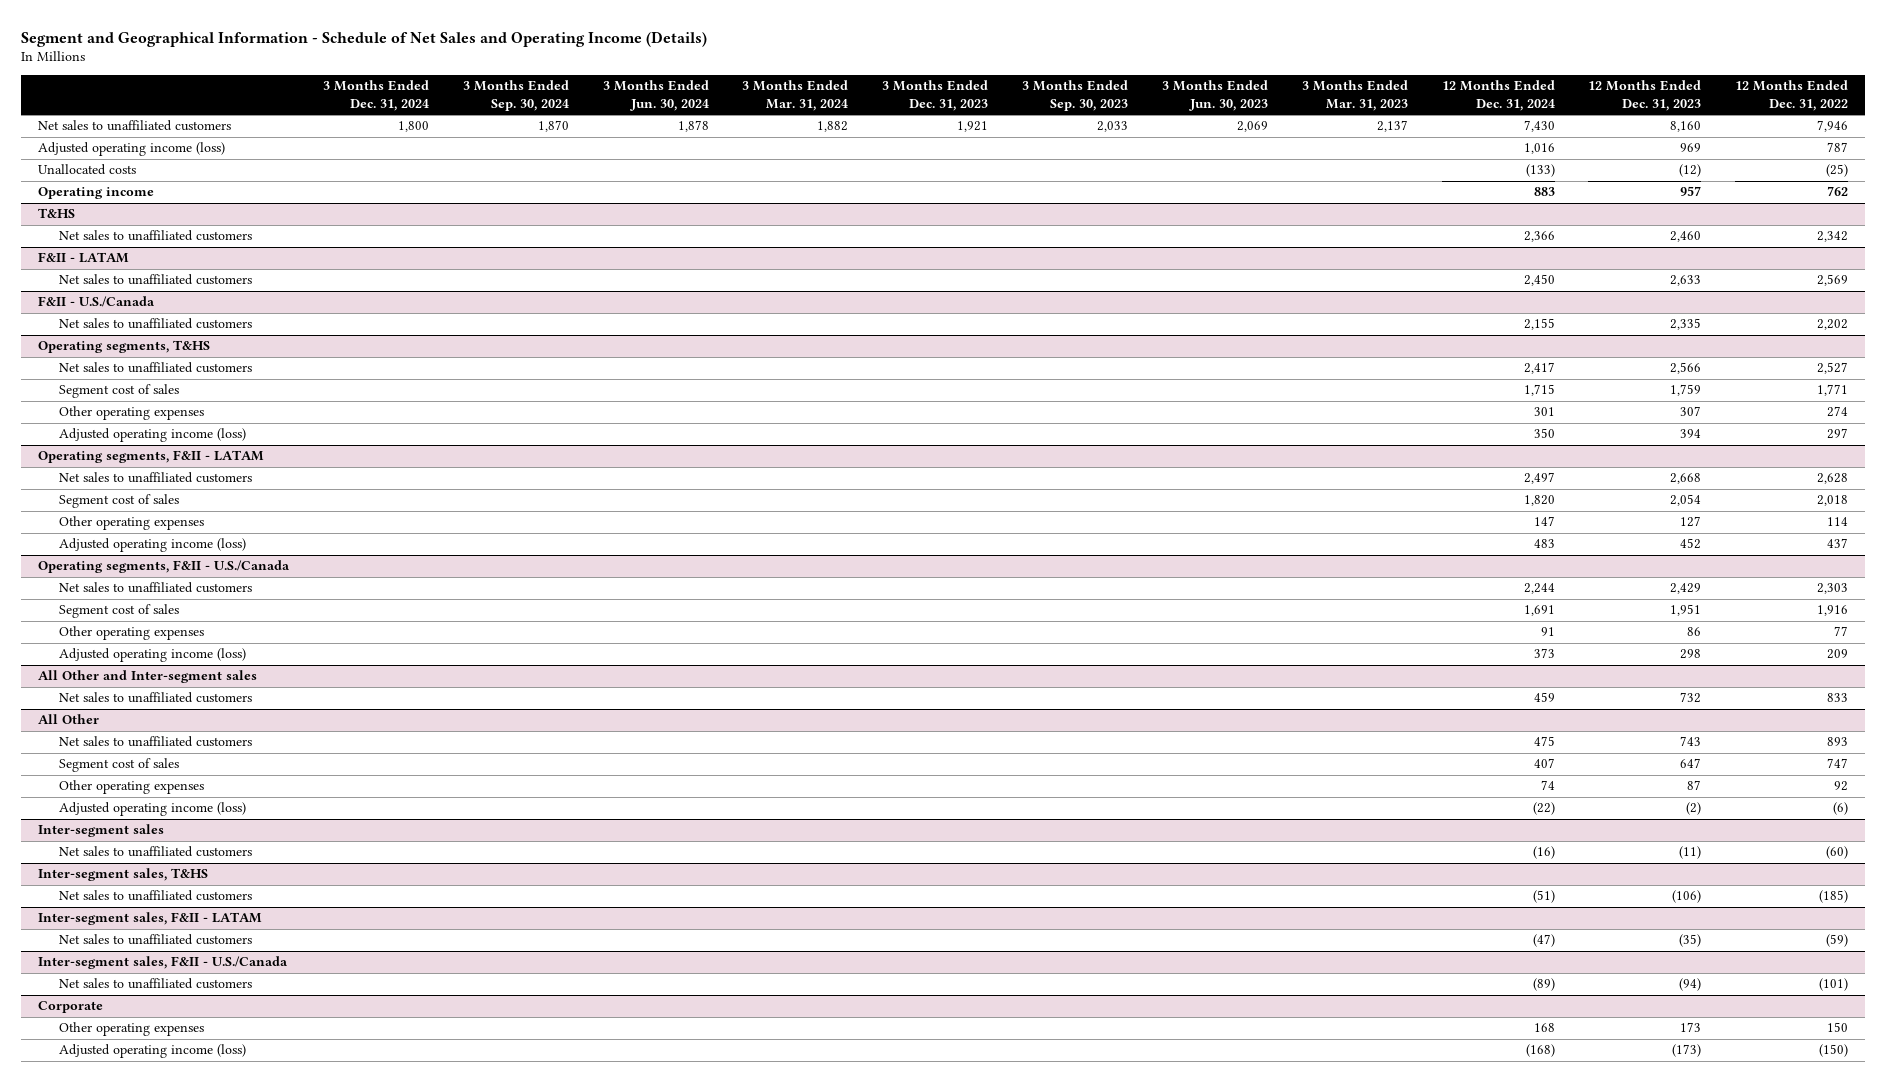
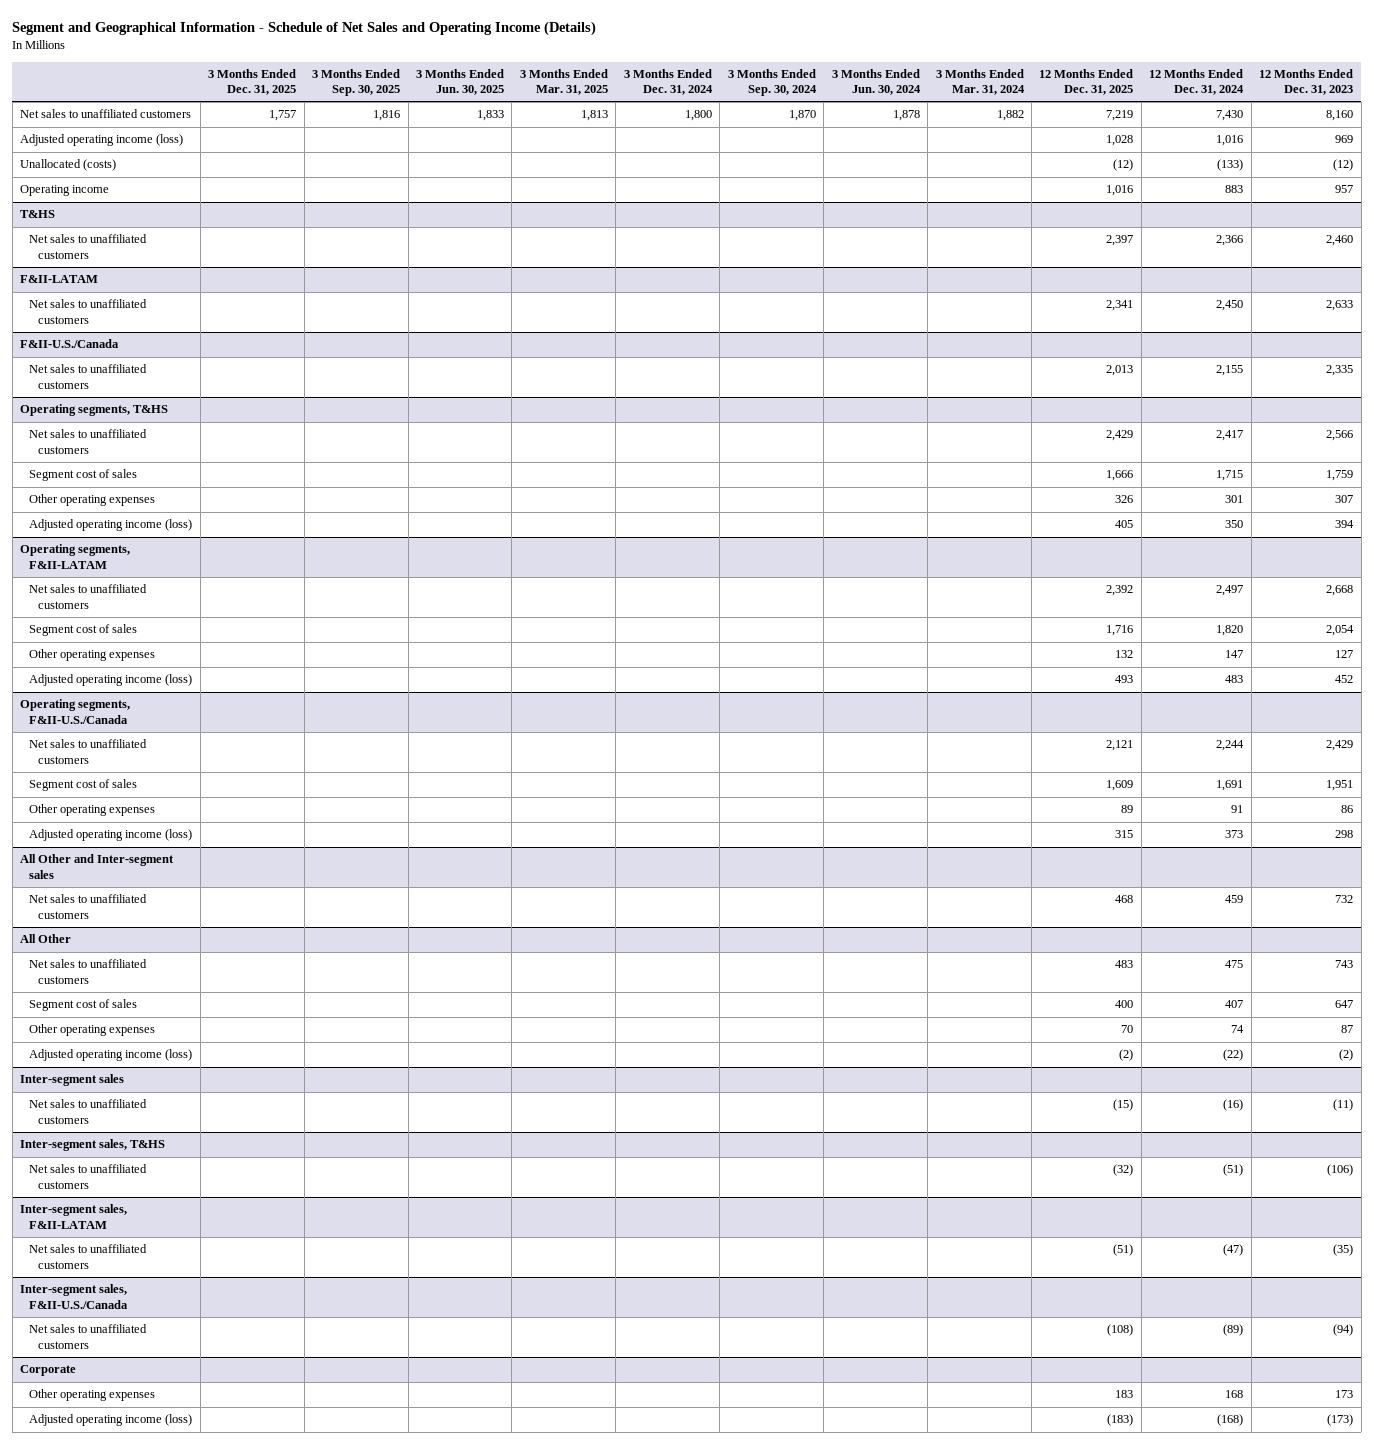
[882,80,989,111] 3 Months Ended Dec. 31, 2023 -> none
[1022,80,1129,111] 3 Months Ended Sep. 30, 2023 -> none
[1161,80,1268,111] 3 Months Ended Jun. 30, 2023 -> none
[1301,80,1408,111] 3 Months Ended Mar. 31, 2023 -> none
[1735,80,1849,111] 12 Months Ended Dec. 31, 2022 -> none
none -> [208,69,297,96] 3 Months Ended Dec. 31, 2025
none -> [312,69,401,97] 3 Months Ended Sep. 30, 2025
none -> [416,69,505,96] 3 Months Ended Jun. 30, 2025
none -> [519,69,608,96] 3 Months Ended Mar. 31, 2025
none -> [1039,69,1134,96] 12 Months Ended Dec. 31, 2025
[38,164,137,176] Unallocated costs -> [20,159,117,172] Unallocated (costs)
[38,252,130,264] F&II - LATAM -> [20,275,99,284] F&II-LATAM
[38,296,156,308] F&II - U.S./Canada -> [20,339,120,349] F&II-U.S./Canada
[38,450,265,464] Operating segments, F&II - LATAM -> [20,544,131,569] Operating segments, F&II-LATAM
[38,560,291,574] Operating segments, F&II - U.S./Canada -> [20,699,131,724] Operating segments, F&II-U.S./Canada
[38,912,263,926] Inter-segment sales, F&II - LATAM -> [20,1204,128,1229] Inter-segment sales, F&II-LATAM
[38,956,289,970] Inter-segment sales, F&II - U.S./Canada -> [20,1284,129,1309] Inter-segment sales, F&II-U.S./Canada

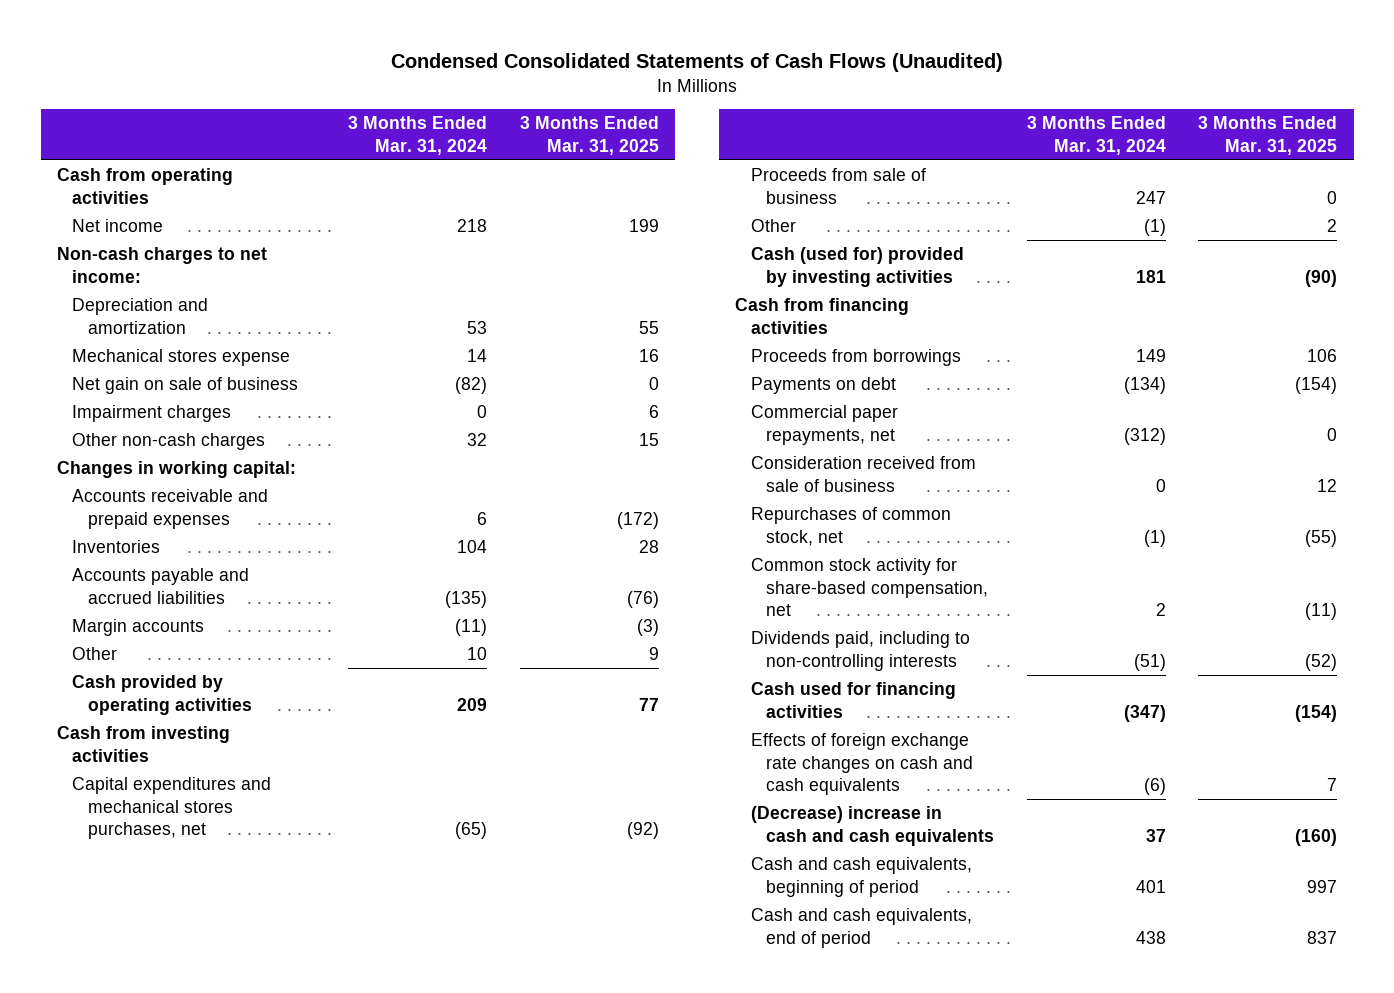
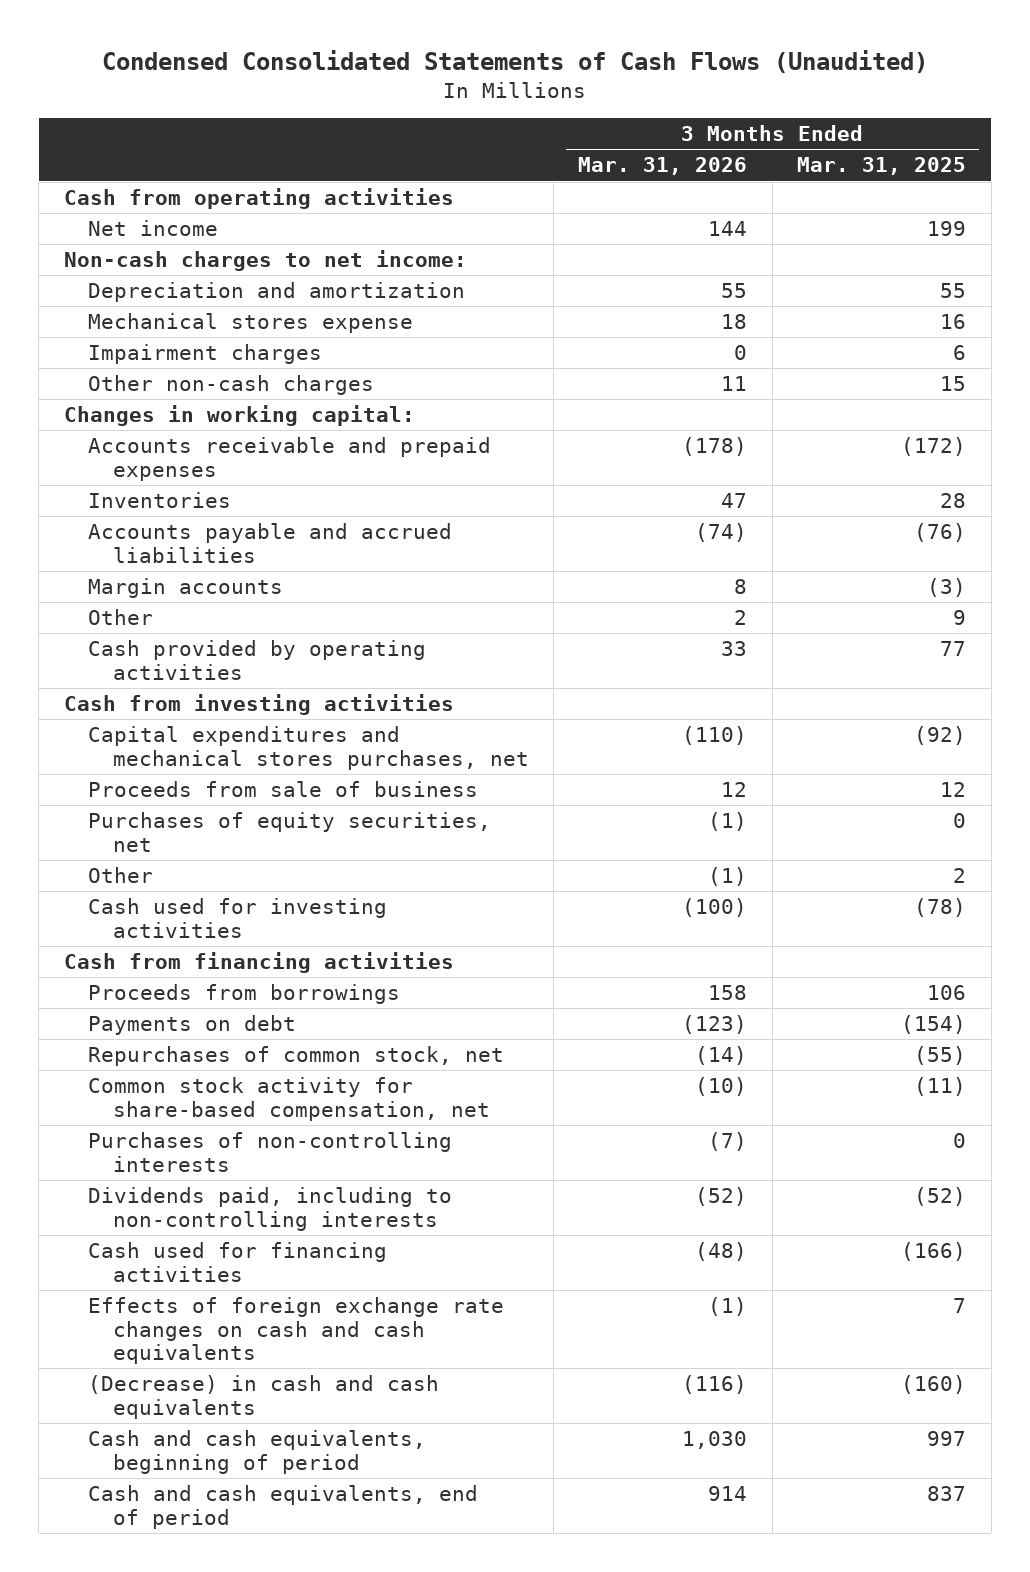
[348,116,488,155] 3 Months Ended Mar. 31, 2024 -> none
none -> [578,157,748,176] Mar. 31, 2026
[72,377,299,395] Net gain on sale of business -> none
[1327,190,1338,204] 0 -> [940,781,967,797] 12
none -> [88,811,492,852] Purchases of equity securities, net
[750,247,964,287] Cash (used for) provided by investing activities -> [88,897,388,938] Cash used for investing activities
[1305,269,1338,287] (90) -> [914,897,967,917] (78)
[750,405,898,445] Commercial paper repayments, net -> none
[750,456,976,492] Consideration received from sale of business -> none
none -> [88,1131,453,1172] Purchases of non-controlling interests
[1295,704,1338,722] (154) -> [901,1241,967,1261] (166)
[750,806,995,846] (Decrease) increase in cash and cash equivalents -> [88,1374,440,1419] (Decrease) in cash and cash equivalents

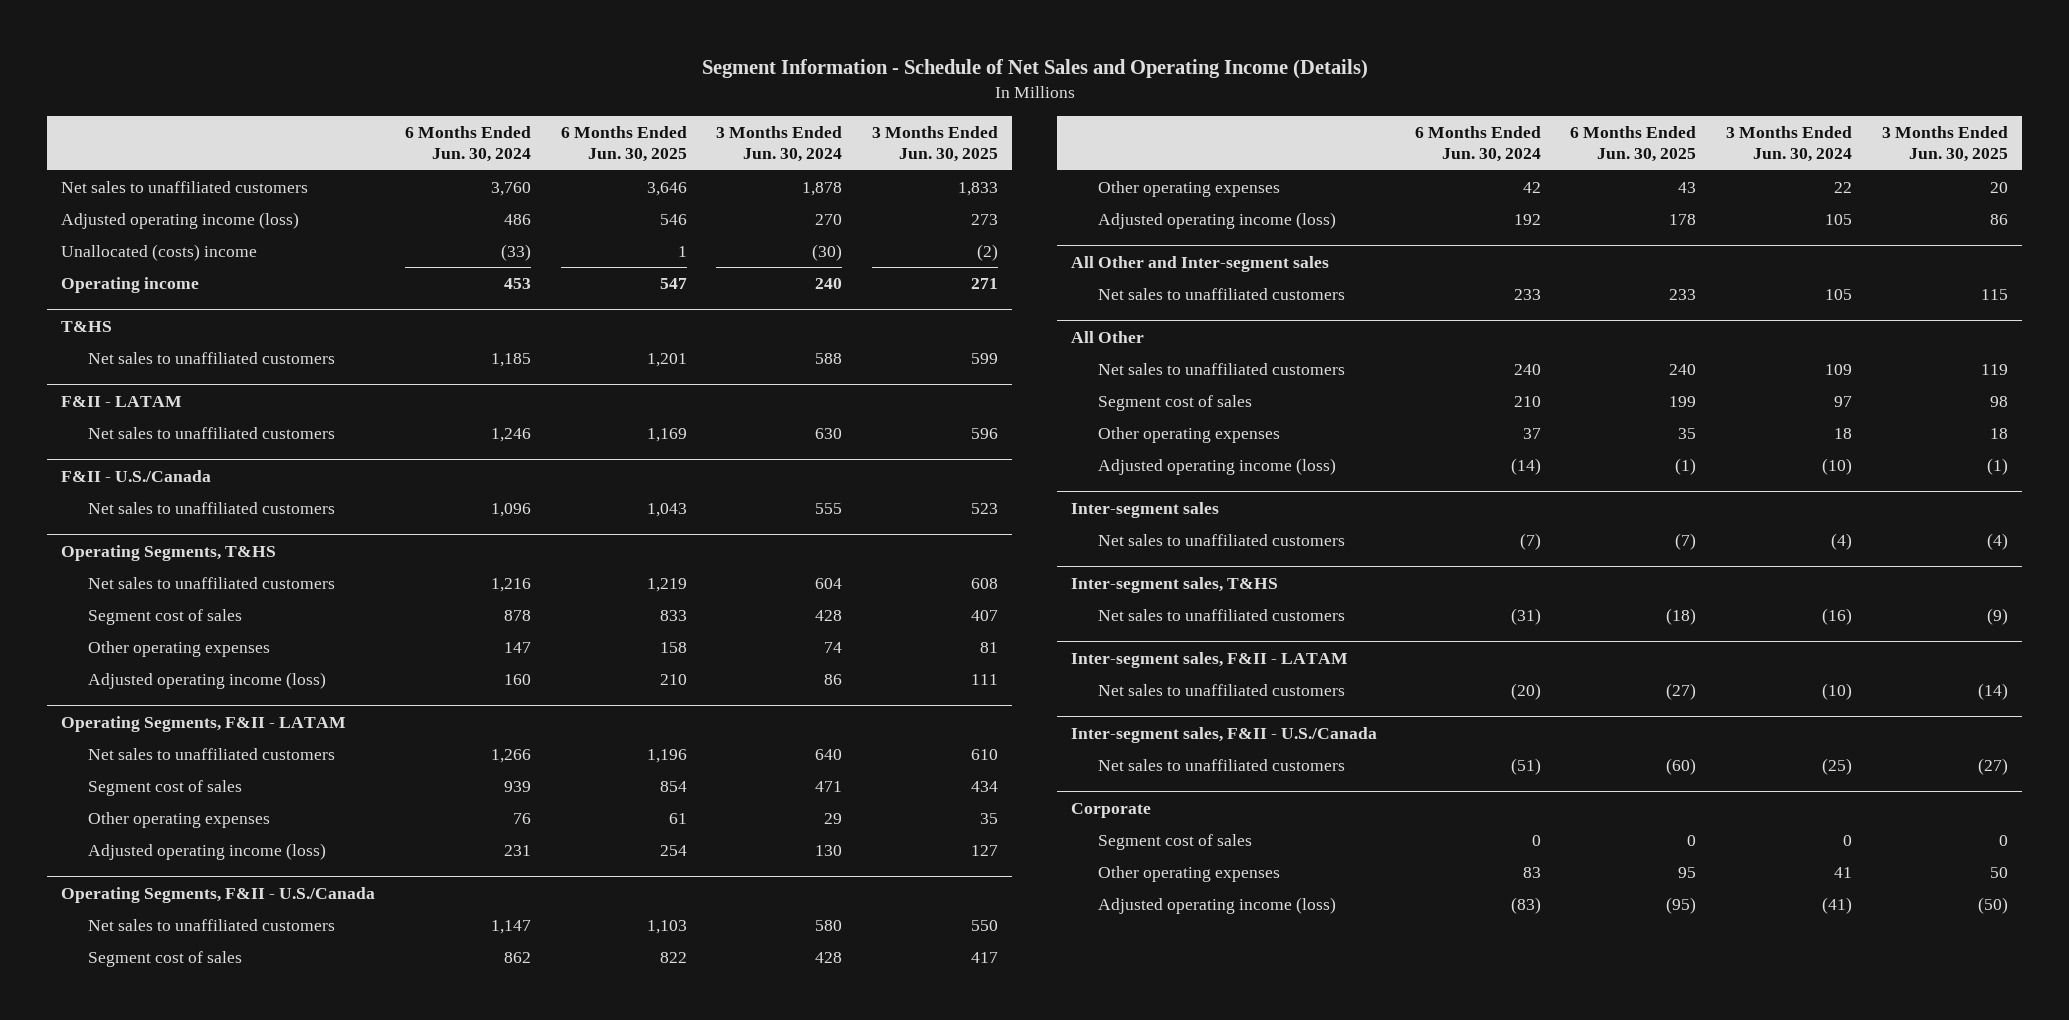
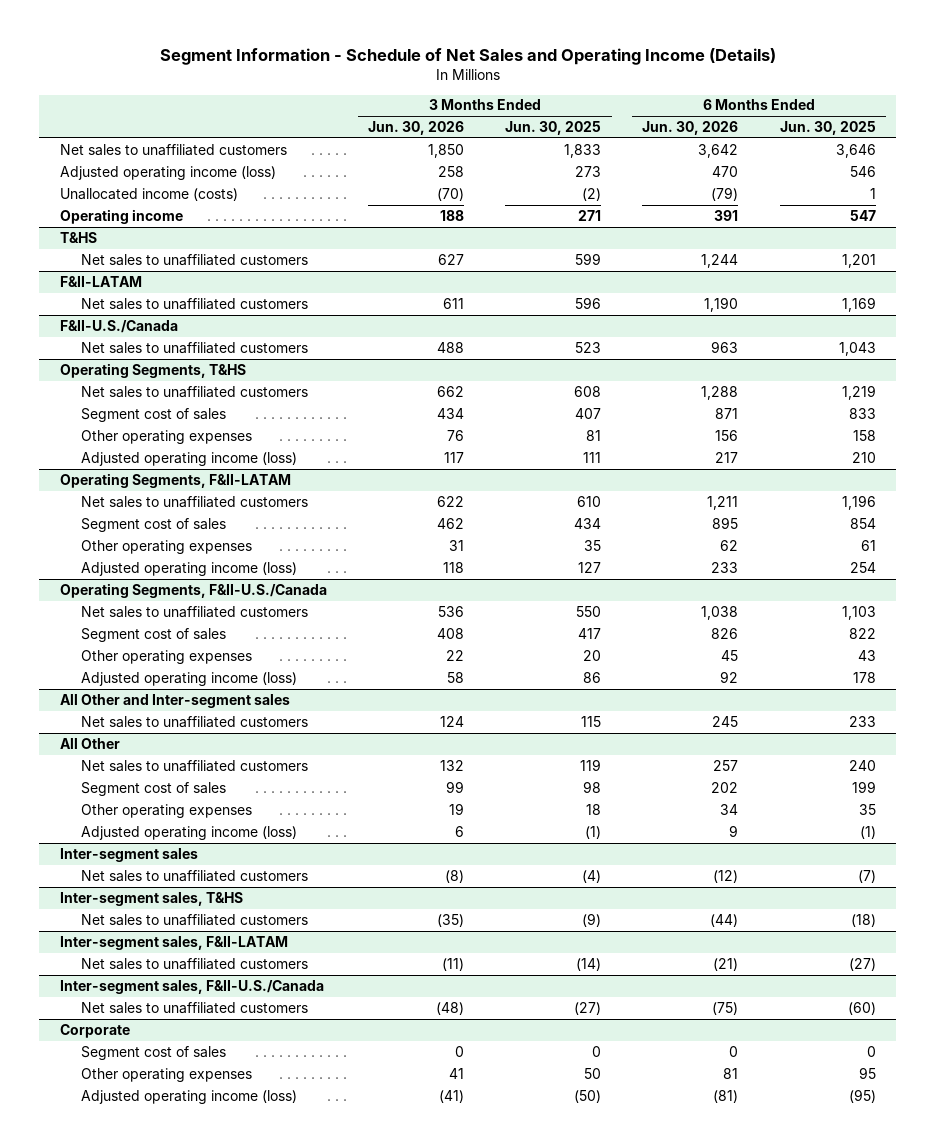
[405,125,532,163] 6 Months Ended Jun. 30, 2024 -> none
[716,125,843,163] 3 Months Ended Jun. 30, 2024 -> none
none -> [368,121,465,136] Jun. 30, 2026
none -> [642,121,739,136] Jun. 30, 2026
[61,243,258,261] Unallocated (costs) income -> [59,187,238,201] Unallocated income (costs)
[61,395,183,407] F&II - LATAM -> [59,275,142,287] F&II-LATAM
[61,469,212,482] F&II - U.S./Canada -> [59,319,178,333] F&II-U.S./Canada
[61,715,347,732] Operating Segments, F&II - LATAM -> [59,472,291,488] Operating Segments, F&II-LATAM
[61,886,376,903] Operating Segments, F&II - U.S./Canada -> [59,582,327,598] Operating Segments, F&II-U.S./Canada
[1071,651,1349,668] Inter-segment sales, F&II - LATAM -> [59,935,288,950] Inter-segment sales, F&II-LATAM
[1071,726,1378,743] Inter-segment sales, F&II - U.S./Canada -> [59,979,324,994] Inter-segment sales, F&II-U.S./Canada

